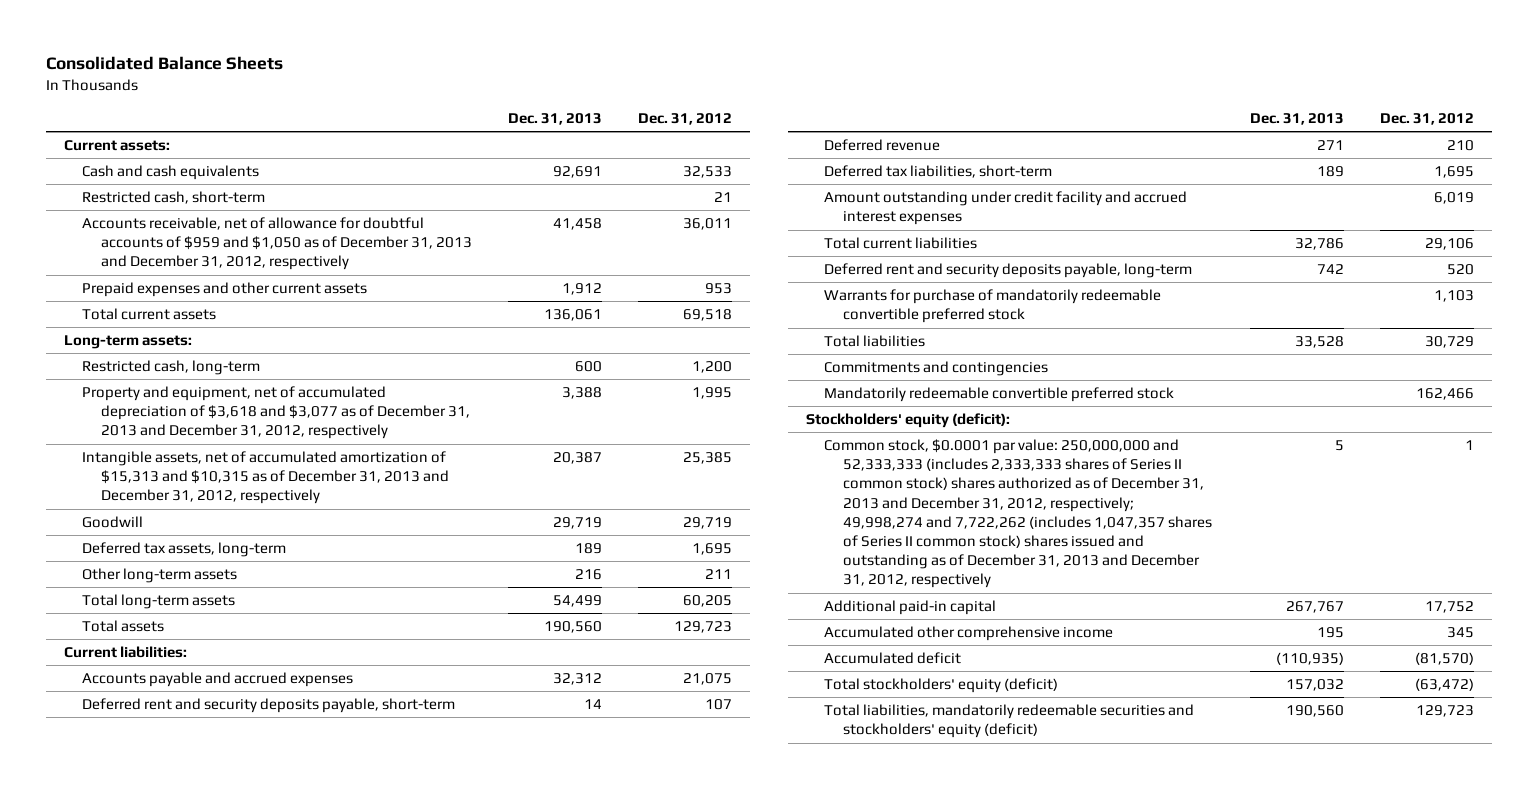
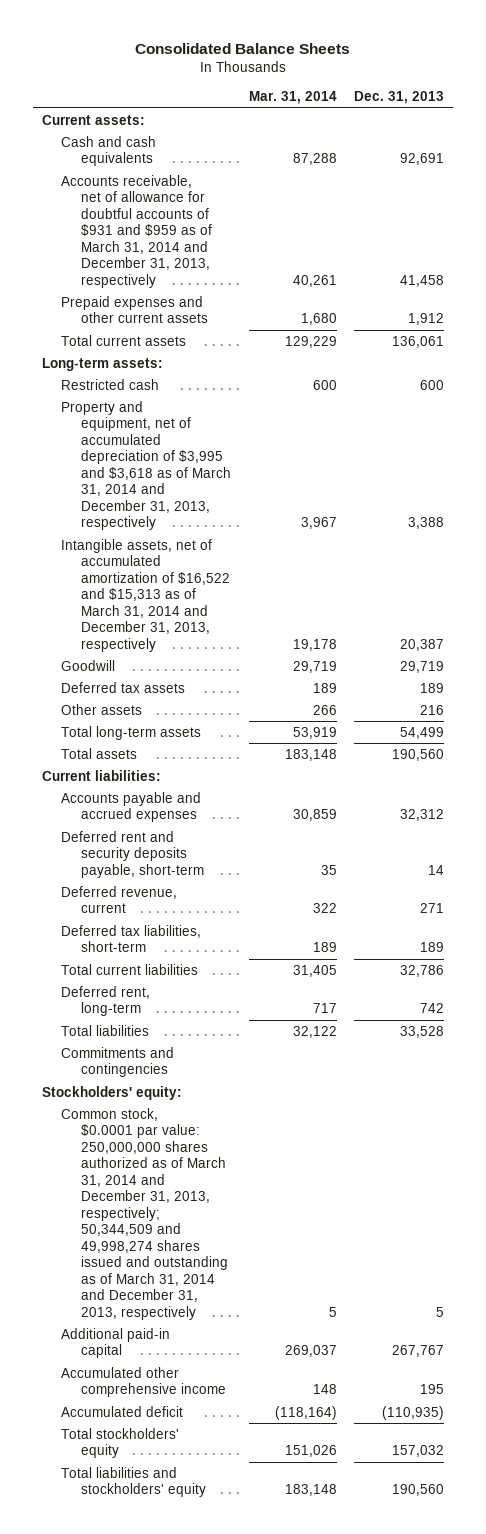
[638,112,733,125] Dec. 31, 2012 -> none
none -> [248,91,337,105] Mar. 31, 2014
[82,191,266,205] Restricted cash, short-term -> none
[82,217,472,271] Accounts receivable, net of allowance for doubtful accounts of $959 and $1,050 as of December 31, 2013 and December 31, 2012, respectively -> [61,174,212,288] Accounts receivable, net of allowance for doubtful accounts of $931 and $959 as of March 31, 2014 and December 31, 2013, respectively
[82,360,261,376] Restricted cash, long-term -> [61,378,160,390] Restricted cash
[82,386,470,440] Property and equipment, net of accumulated depreciation of $3,618 and $3,077 as of December 31, 2013 and December 31, 2012, respectively -> [61,400,231,531] Property and equipment, net of accumulated depreciation of $3,995 and $3,618 as of March 31, 2014 and December 31, 2013, respectively
[82,451,449,505] Intangible assets, net of accumulated amortization of $15,313 and $10,315 as of December 31, 2013 and December 31, 2012, respectively -> [61,538,230,652] Intangible assets, net of accumulated amortization of $16,522 and $15,313 as of March 31, 2014 and December 31, 2013, respectively
[82,542,287,558] Deferred tax assets, long-term -> [61,681,186,693] Deferred tax assets
[82,568,238,584] Other long-term assets -> [61,703,143,715] Other assets
[824,139,941,152] Deferred revenue -> [61,885,178,914] Deferred revenue, current
[824,191,1188,226] Amount outstanding under credit facility and accrued interest expenses -> none
[824,289,1162,324] Warrants for purchase of mandatorily redeemable convertible preferred stock -> none
[824,263,1193,279] Deferred rent and security deposits payable, long-term -> [61,985,151,1017] Deferred rent, long-term
[824,387,1175,403] Mandatorily redeemable convertible preferred stock -> none
[806,413,1011,429] Stockholders' equity (deficit): -> [42,1085,183,1100] Stockholders' equity:
[824,439,1212,589] Common stock, $0.0001 par value: 250,000,000 and 52,333,333 (includes 2,333,333 shares of Series II common stock) shares authorized as of December 31, 2013 and December 31, 2012, respectively; 49,998,274 and 7,722,262 (includes 1,047,357 shares of Series II common stock) shares issued and outstanding as of December 31, 2013 and December 31, 2012, respectively -> [61,1107,228,1320] Common stock, $0.0001 par value: 250,000,000 shares authorized as of March 31, 2014 and December 31, 2013, respectively; 50,344,509 and 49,998,274 shares issued and outstanding as of March 31, 2014 and December 31, 2013, respectively
[824,678,1059,694] Total stockholders' equity (deficit) -> [61,1427,180,1459] Total stockholders' equity
[824,704,1195,739] Total liabilities, mandatorily redeemable securities and stockholders' equity (deficit) -> [61,1466,206,1498] Total liabilities and stockholders' equity

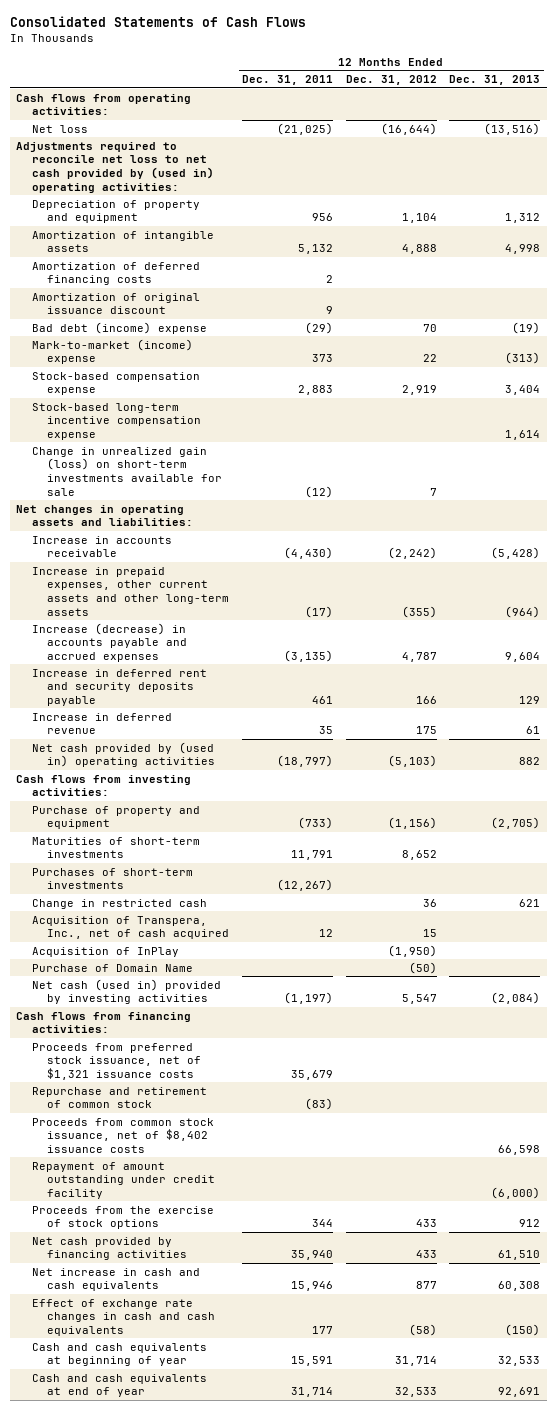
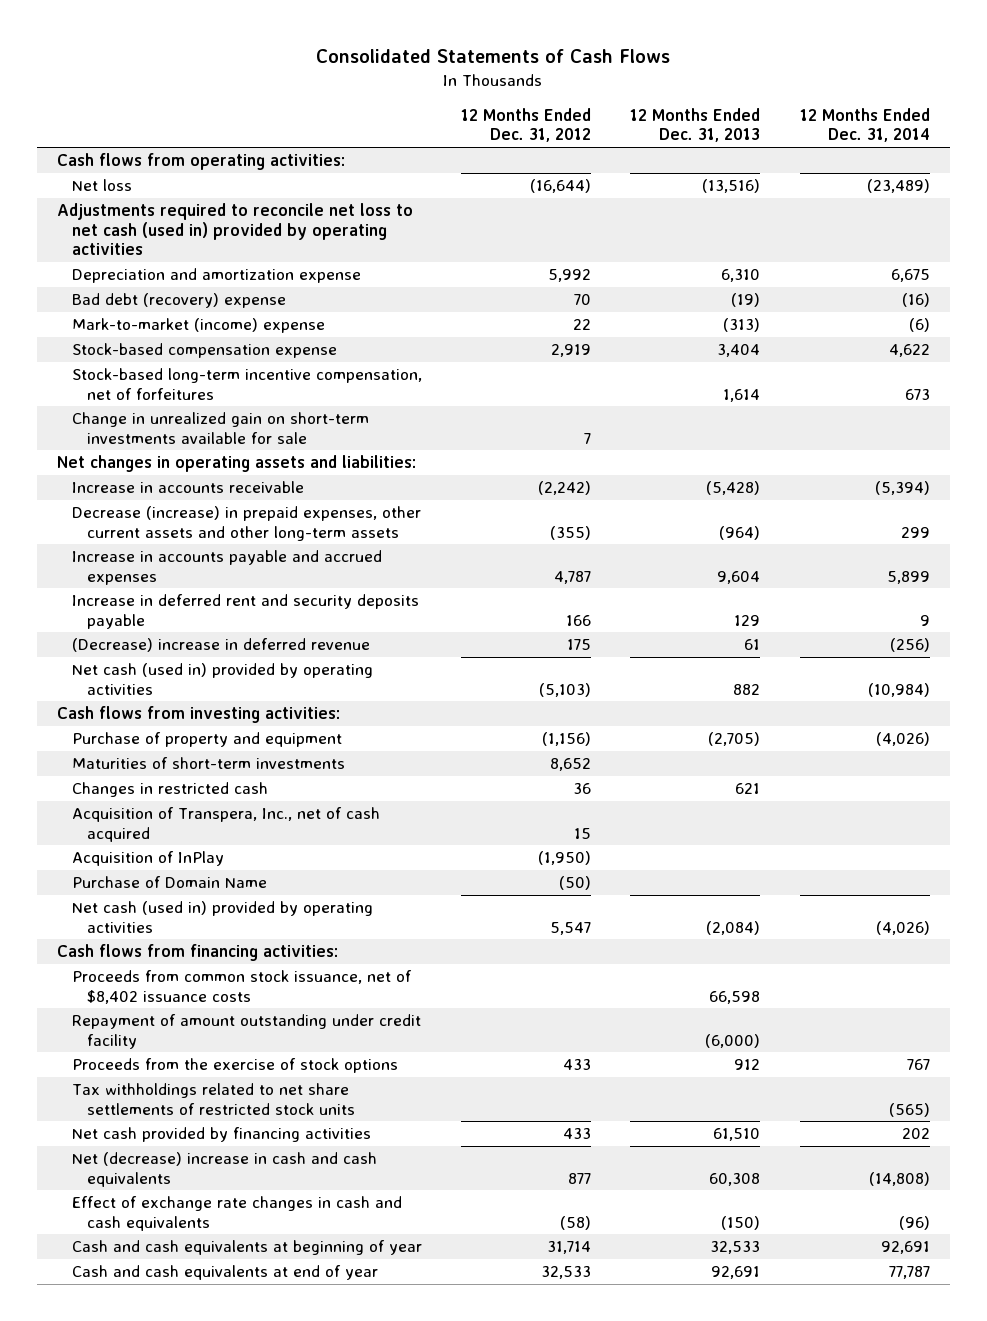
[241,74,333,85] Dec. 31, 2011 -> none
none -> [799,107,930,143] 12 Months Ended Dec. 31, 2014
[31,230,214,253] Amortization of intangible assets -> none
[31,261,200,286] Amortization of deferred financing costs -> none
[31,292,200,315] Amortization of original issuance discount -> none
[16,141,214,193] Adjustments required to reconcile net loss to net cash provided by (used in) operating activities: -> [56,203,413,255] Adjustments required to reconcile net loss to net cash (used in) provided by operating activities
[31,199,200,224] Depreciation of property and equipment -> [71,268,361,284] Depreciation and amortization expense
[401,213,437,224] 1,104 -> [548,269,592,283] 5,992
[505,213,541,224] 1,312 -> [721,269,761,283] 6,310
[31,321,207,334] Bad debt (income) expense -> [71,293,286,309] Bad debt (recovery) expense
[31,402,201,440] Stock-based long-term incentive compensation expense -> [71,368,422,400] Stock-based long-term incentive compensation, net of forfeitures
[31,446,222,496] Change in unrealized gain (loss) on short-term investments available for sale -> [71,412,369,444] Change in unrealized gain on short-term investments available for sale
[31,566,229,616] Increase in prepaid expenses, other current assets and other long-term assets -> [71,506,421,541] Decrease (increase) in prepaid expenses, other current assets and other long-term assets
[31,622,187,662] Increase (decrease) in accounts payable and accrued expenses -> [71,550,382,585] Increase in accounts payable and accrued expenses
[31,712,172,735] Increase in deferred revenue -> [71,638,370,653] (Decrease) increase in deferred revenue
[31,741,215,768] Net cash provided by (used in) operating activities -> [71,663,373,695] Net cash (used in) provided by operating activities
[31,867,193,890] Purchases of short-term investments -> none
[31,898,207,909] Change in restricted cash -> [71,782,268,798] Changes in restricted cash
[31,978,221,1005] Net cash (used in) provided by investing activities -> [71,901,373,933] Net cash (used in) provided by operating activities
[31,1042,201,1080] Proceeds from preferred stock issuance, net of $1,321 issuance costs -> none
[31,1086,207,1109] Repurchase and retirement of common stock -> none
none -> [71,1083,355,1115] Tax withholdings related to net share settlements of restricted stock units
[31,1267,200,1292] Net increase in cash and cash equivalents -> [71,1152,377,1187] Net (decrease) increase in cash and cash equivalents

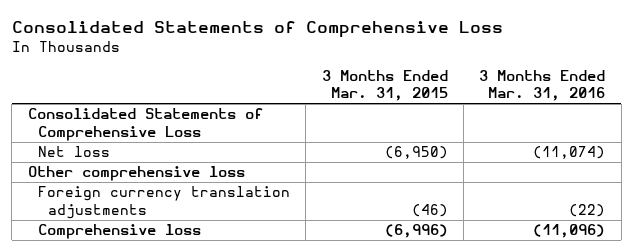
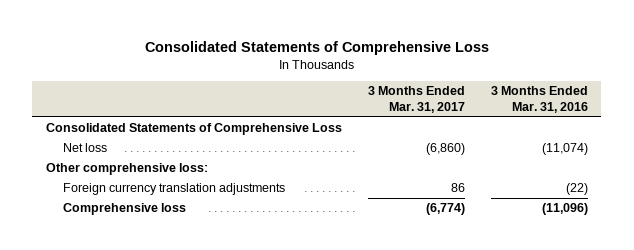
[321,70,448,102] 3 Months Ended Mar. 31, 2015 -> none
none -> [367,86,465,113] 3 Months Ended Mar. 31, 2017
[27,166,245,182] Other comprehensive loss -> [45,163,208,176] Other comprehensive loss:

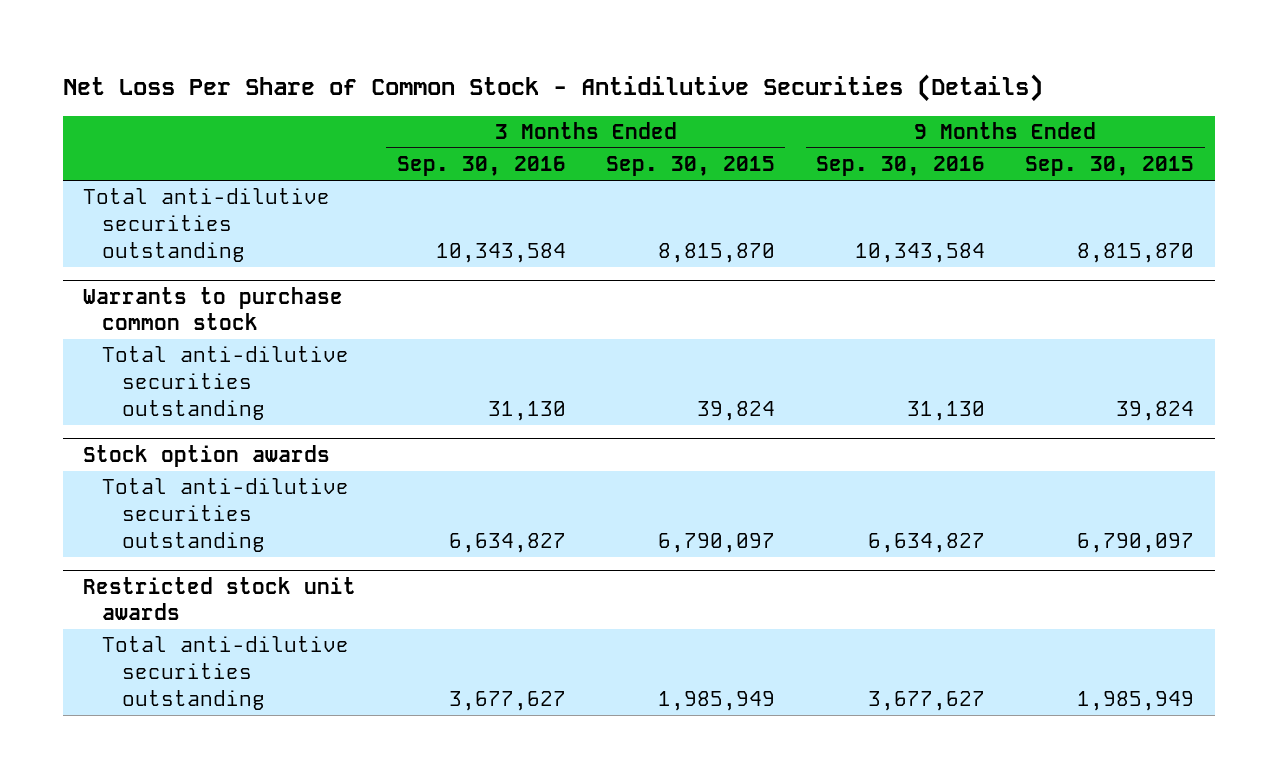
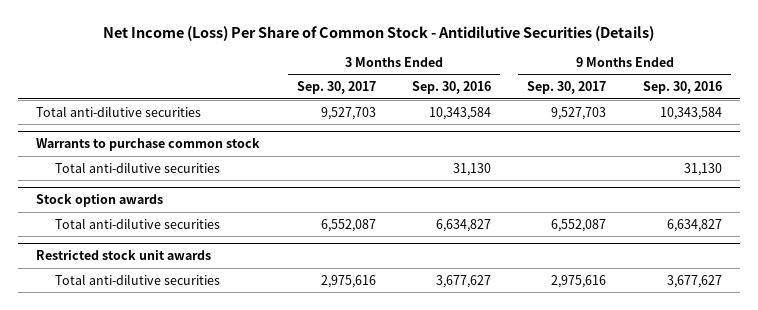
[62,73,1043,102] Net Loss Per Share of Common Stock - Antidilutive Securities (Details) -> [103,25,655,41] Net Income (Loss) Per Share of Common Stock - Antidilutive Securities (Details)
[606,156,776,177] Sep. 30, 2015 -> none
[1025,156,1195,177] Sep. 30, 2015 -> none
none -> [296,80,376,94] Sep. 30, 2017
none -> [527,80,607,94] Sep. 30, 2017
[82,188,330,262] Total anti-dilutive securities outstanding -> [36,105,202,117] Total anti-dilutive securities
[102,346,350,420] Total anti-dilutive securities outstanding -> [55,161,221,173] Total anti-dilutive securities
[102,478,350,552] Total anti-dilutive securities outstanding -> [55,217,221,229] Total anti-dilutive securities
[102,636,350,710] Total anti-dilutive securities outstanding -> [55,273,221,285] Total anti-dilutive securities

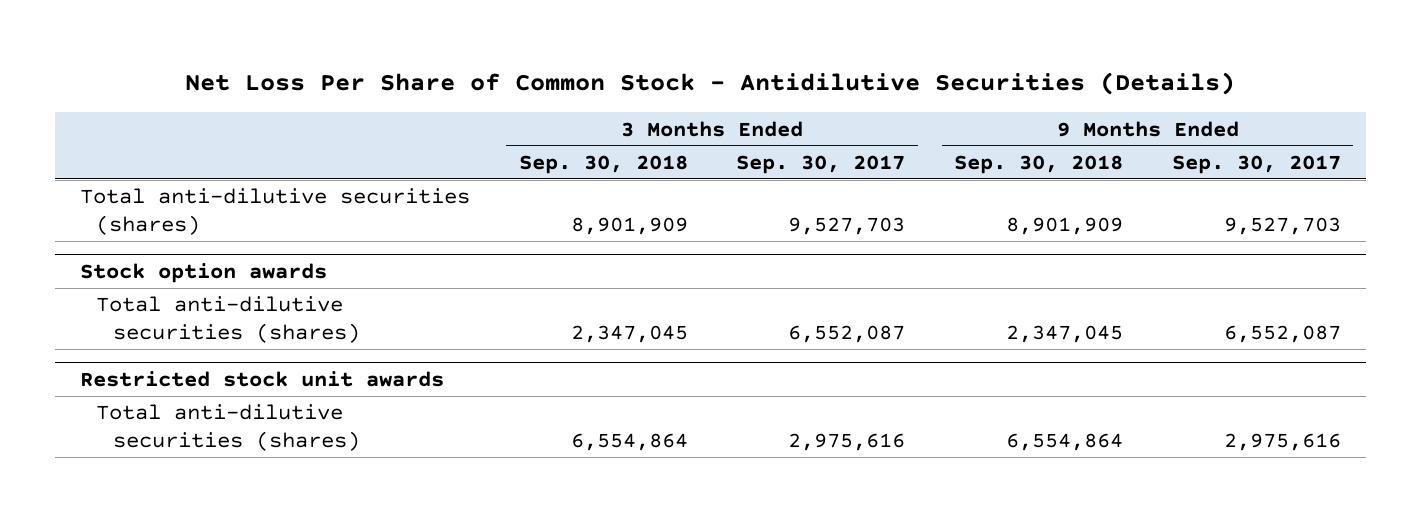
[103,25,655,41] Net Income (Loss) Per Share of Common Stock - Antidilutive Securities (Details) -> [185,71,1236,95] Net Loss Per Share of Common Stock - Antidilutive Securities (Details)
[412,80,492,94] Sep. 30, 2016 -> none
[642,80,722,94] Sep. 30, 2016 -> none
none -> [518,154,688,174] Sep. 30, 2018
none -> [954,154,1124,174] Sep. 30, 2018
[36,138,261,152] Warrants to purchase common stock -> none
[55,161,221,173] Total anti-dilutive securities -> none
[36,105,202,117] Total anti-dilutive securities -> [79,188,470,236] Total anti-dilutive securities (shares)
[55,217,221,229] Total anti-dilutive securities -> [96,296,360,344] Total anti-dilutive securities (shares)
[55,273,221,285] Total anti-dilutive securities -> [96,404,360,452] Total anti-dilutive securities (shares)

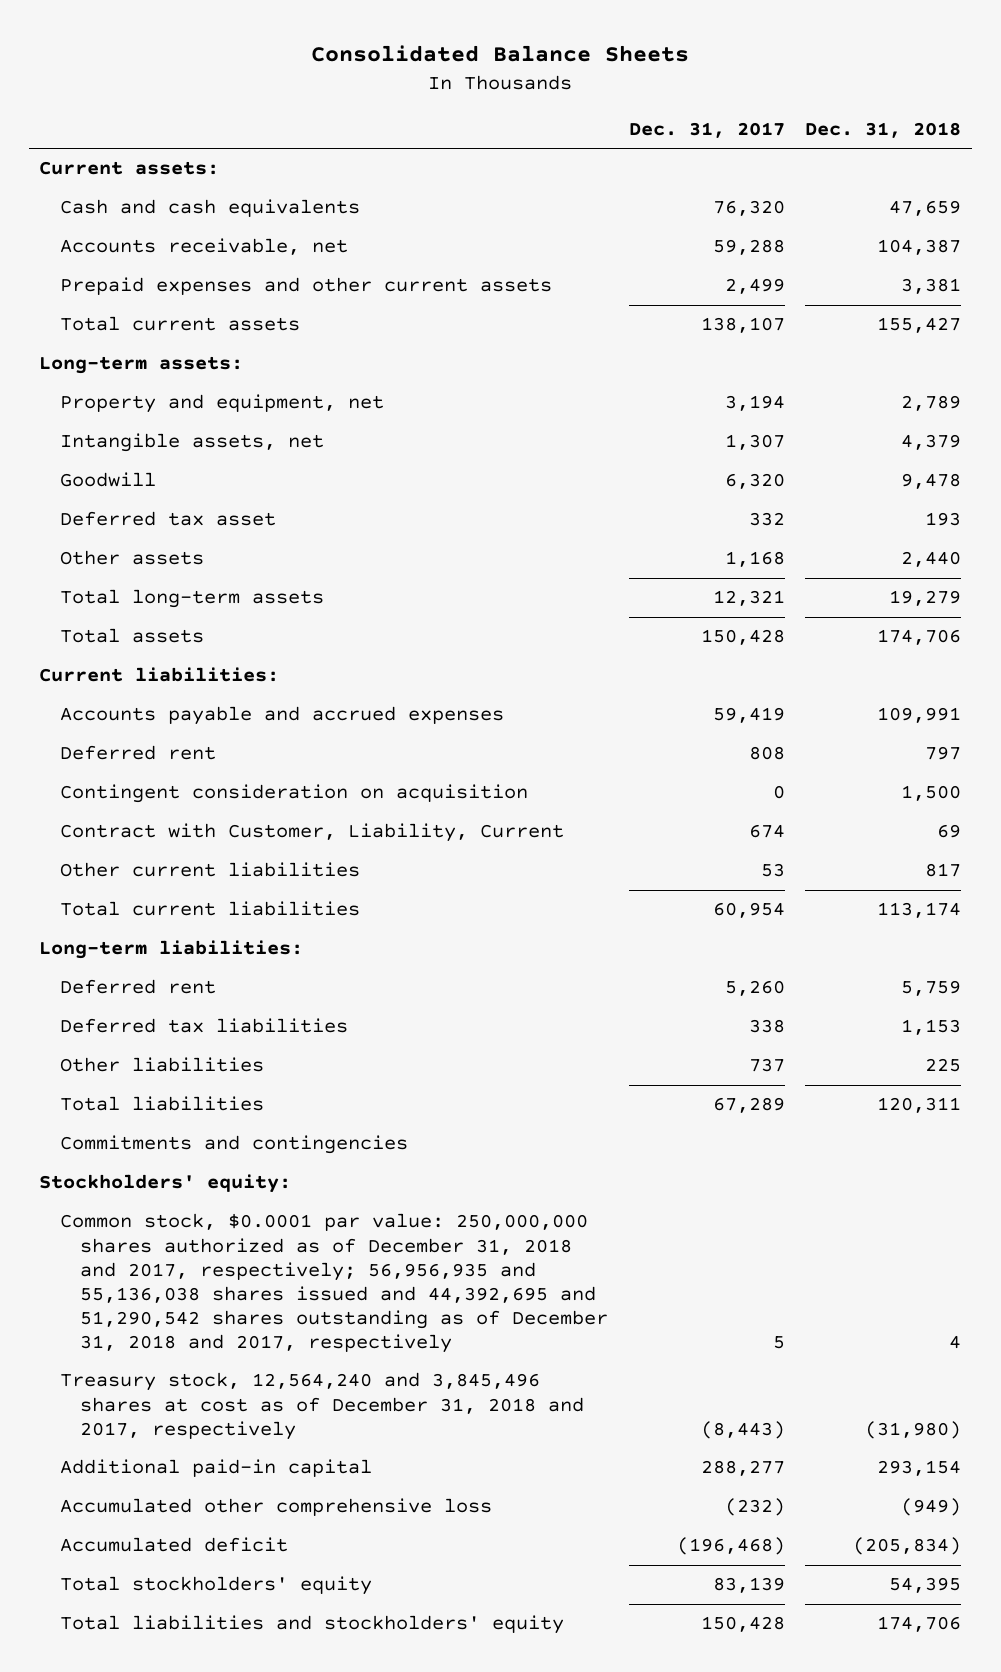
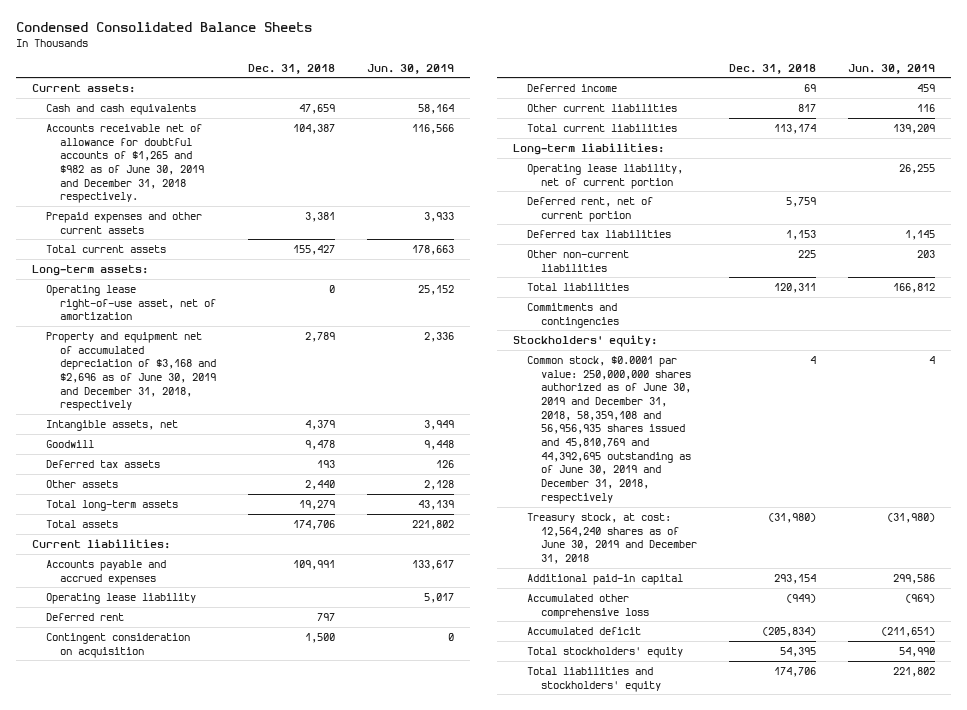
[311,44,690,62] Consolidated Balance Sheets -> [15,22,312,33] Condensed Consolidated Balance Sheets
[628,121,785,138] Dec. 31, 2017 -> none
none -> [367,63,455,74] Jun. 30, 2019
[59,238,348,256] Accounts receivable, net -> [46,123,205,204] Accounts receivable net of allowance for doubtful accounts of $1,265 and $982 as of June 30, 2019 and December 31, 2018 respectively.
none -> [46,284,217,321] Operating lease right-of-use asset, net of amortization
[59,394,384,414] Property and equipment, net -> [46,331,217,412] Property and equipment net of accumulated depreciation of $3,168 and $2,696 as of June 30, 2019 and December 31, 2018, respectively
[59,511,276,527] Deferred tax asset -> [46,459,161,468] Deferred tax assets
none -> [46,592,197,604] Operating lease liability
[59,823,564,843] Contract with Customer, Liability, Current -> [527,83,618,92] Deferred income
none -> [527,163,684,189] Operating lease liability, net of current portion
[59,979,216,995] Deferred rent -> [527,196,654,222] Deferred rent, net of current portion
[59,1057,264,1073] Other liabilities -> [527,249,630,272] Other non-current liabilities
[59,1213,609,1354] Common stock, $0.0001 par value: 250,000,000 shares authorized as of December 31, 2018 and 2017, respectively; 56,956,935 and 55,136,038 shares issued and 44,392,695 and 51,290,542 shares outstanding as of December 31, 2018 and 2017, respectively -> [527,355,692,504] Common stock, $0.0001 par value: 250,000,000 shares authorized as of June 30, 2019 and December 31, 2018, 58,359,108 and 56,956,935 shares issued and 45,810,769 and 44,392,695 outstanding as of June 30, 2019 and December 31, 2018, respectively
[59,1372,585,1440] Treasury stock, 12,564,240 and 3,845,496 shares at cost as of December 31, 2018 and 2017, respectively -> [527,512,698,565] Treasury stock, at cost: 12,564,240 shares as of June 30, 2019 and December 31, 2018

